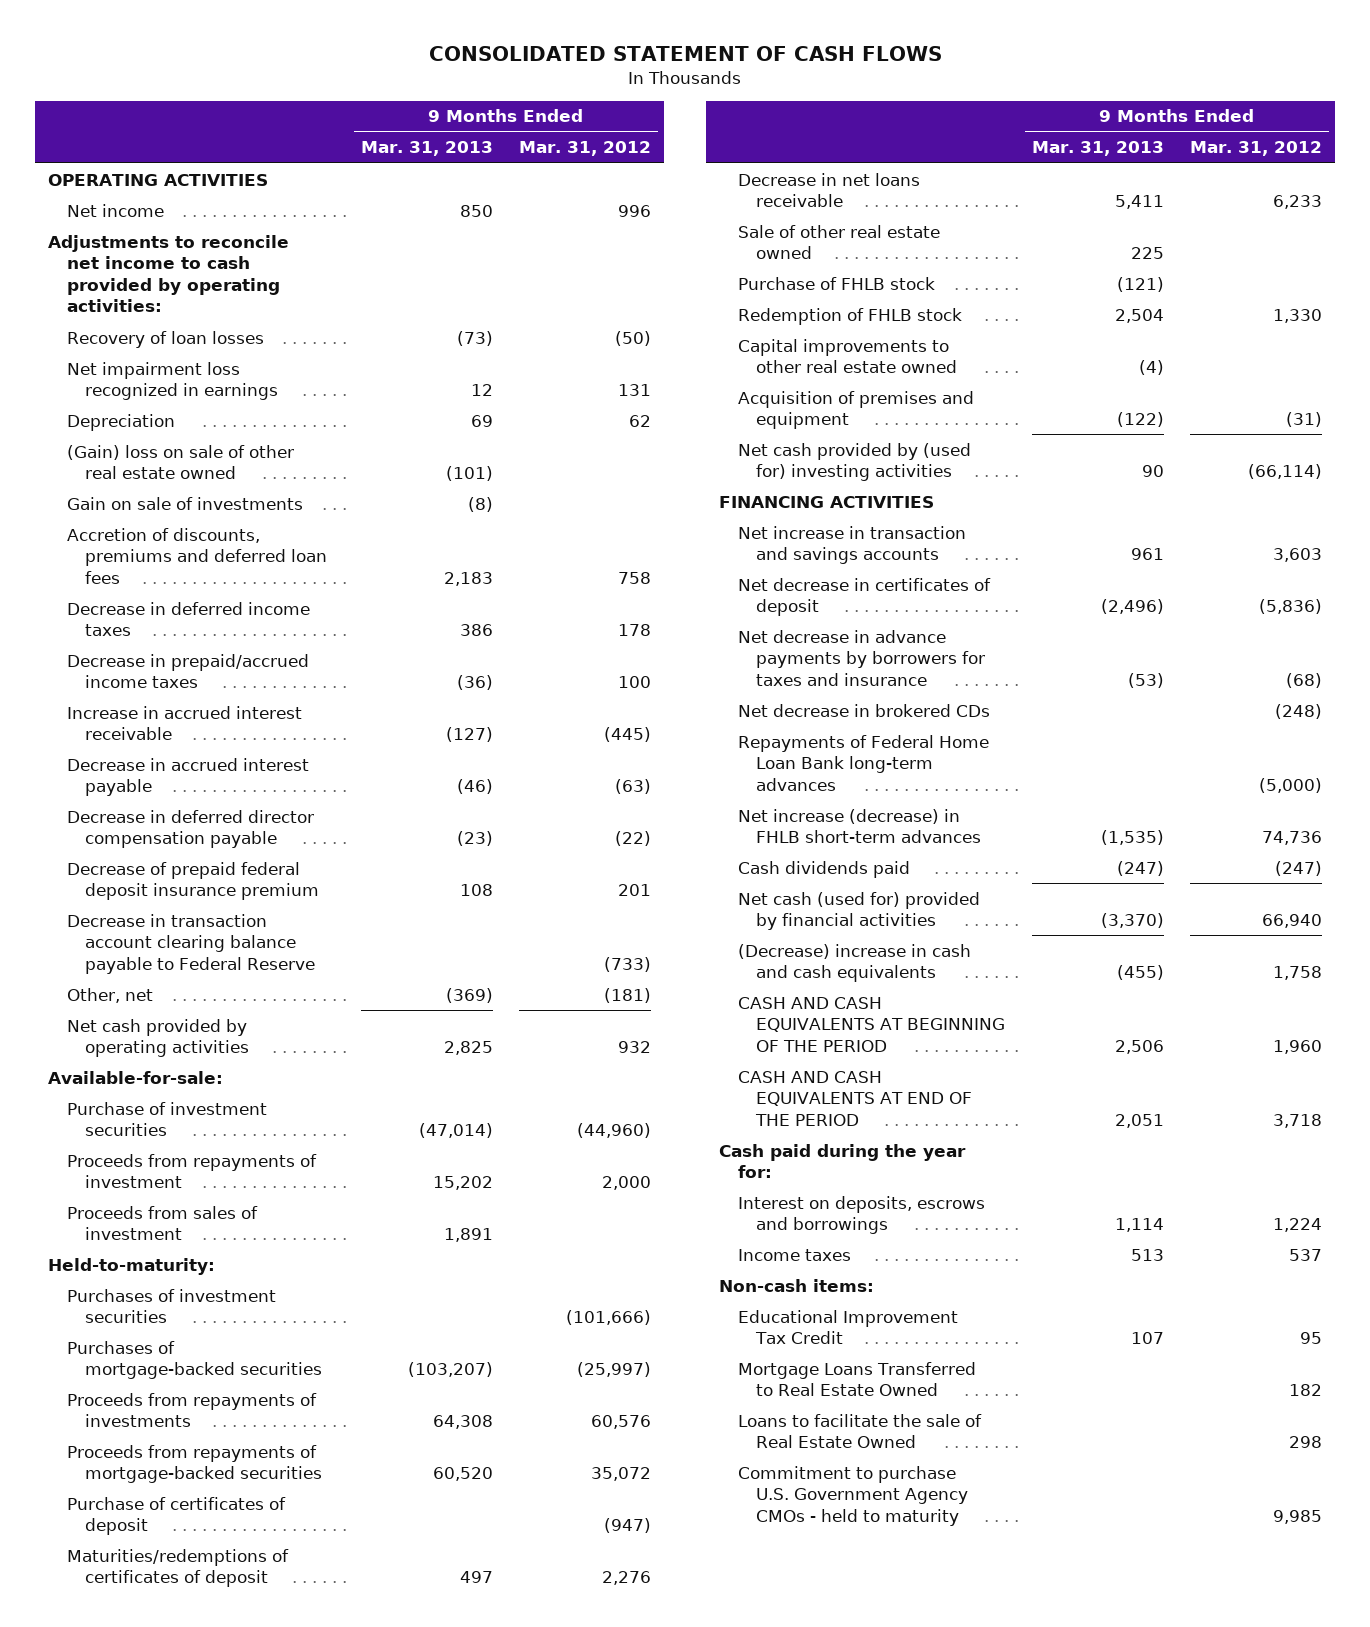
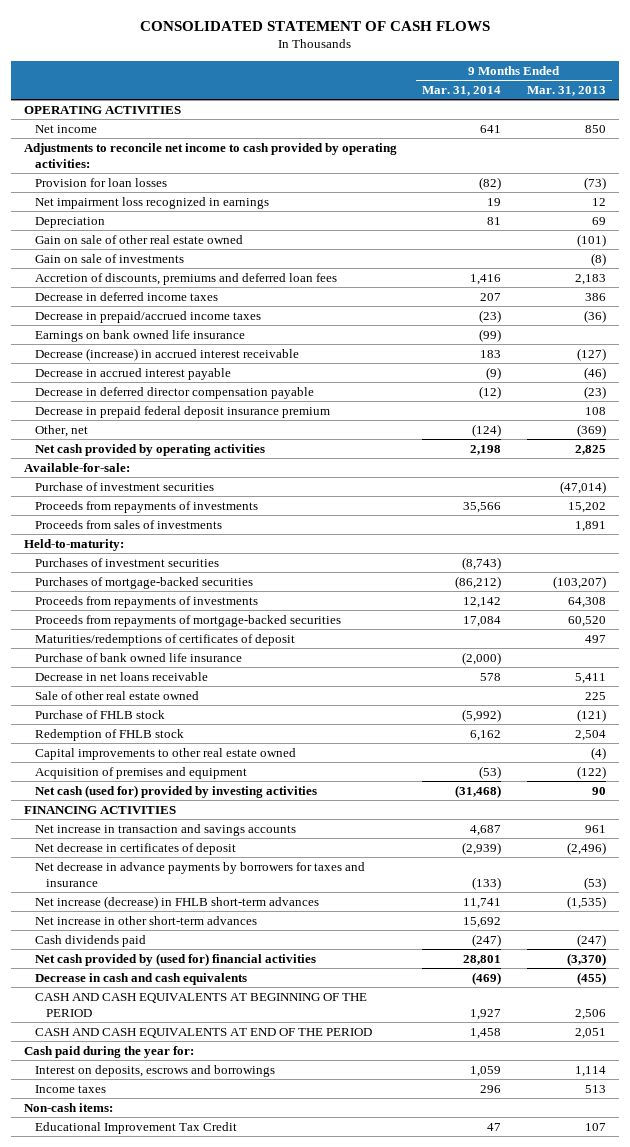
[518,141,651,157] Mar. 31, 2012 -> none
none -> [422,86,502,97] Mar. 31, 2014
[66,330,264,348] Recovery of loan losses -> [34,177,167,187] Provision for loan losses
[66,444,294,480] (Gain) loss on sale of other real estate owned -> [34,234,243,244] Gain on sale of other real estate owned
none -> [34,329,245,342] Earnings on bank owned life insurance
[66,705,302,741] Increase in accrued interest receivable -> [34,347,299,361] Decrease (increase) in accrued interest receivable
[66,913,316,974] Decrease in transaction account clearing balance payable to Federal Reserve -> none
[66,861,320,901] Decrease of prepaid federal deposit insurance premium -> [34,405,330,418] Decrease in prepaid federal deposit insurance premium
[66,1153,317,1189] Proceeds from repayments of investment -> [34,500,258,513] Proceeds from repayments of investments
[66,1205,258,1241] Proceeds from sales of investment -> [34,519,222,529] Proceeds from sales of investments
[66,1496,286,1536] Purchase of certificates of deposit -> none
none -> [34,652,242,662] Purchase of bank owned life insurance
[737,442,971,482] Net cash provided by (used for) investing activities -> [34,784,317,798] Net cash (used for) provided by investing activities
[737,703,990,717] Net decrease in brokered CDs -> none
[737,734,989,791] Repayments of Federal Home Loan Bank long-term advances -> none
none -> [34,915,257,925] Net increase in other short-term advances
[737,891,980,931] Net cash (used for) provided by financial activities -> [34,952,316,966] Net cash provided by (used for) financial activities
[737,943,971,983] (Decrease) increase in cash and cash equivalents -> [34,972,247,985] Decrease in cash and cash equivalents
[737,1361,976,1397] Mortgage Loans Transferred to Real Estate Owned -> none
[737,1413,982,1449] Loans to facilitate the sale of Real Estate Owned -> none
[737,1465,969,1526] Commitment to purchase U.S. Government Agency CMOs - held to maturity -> none

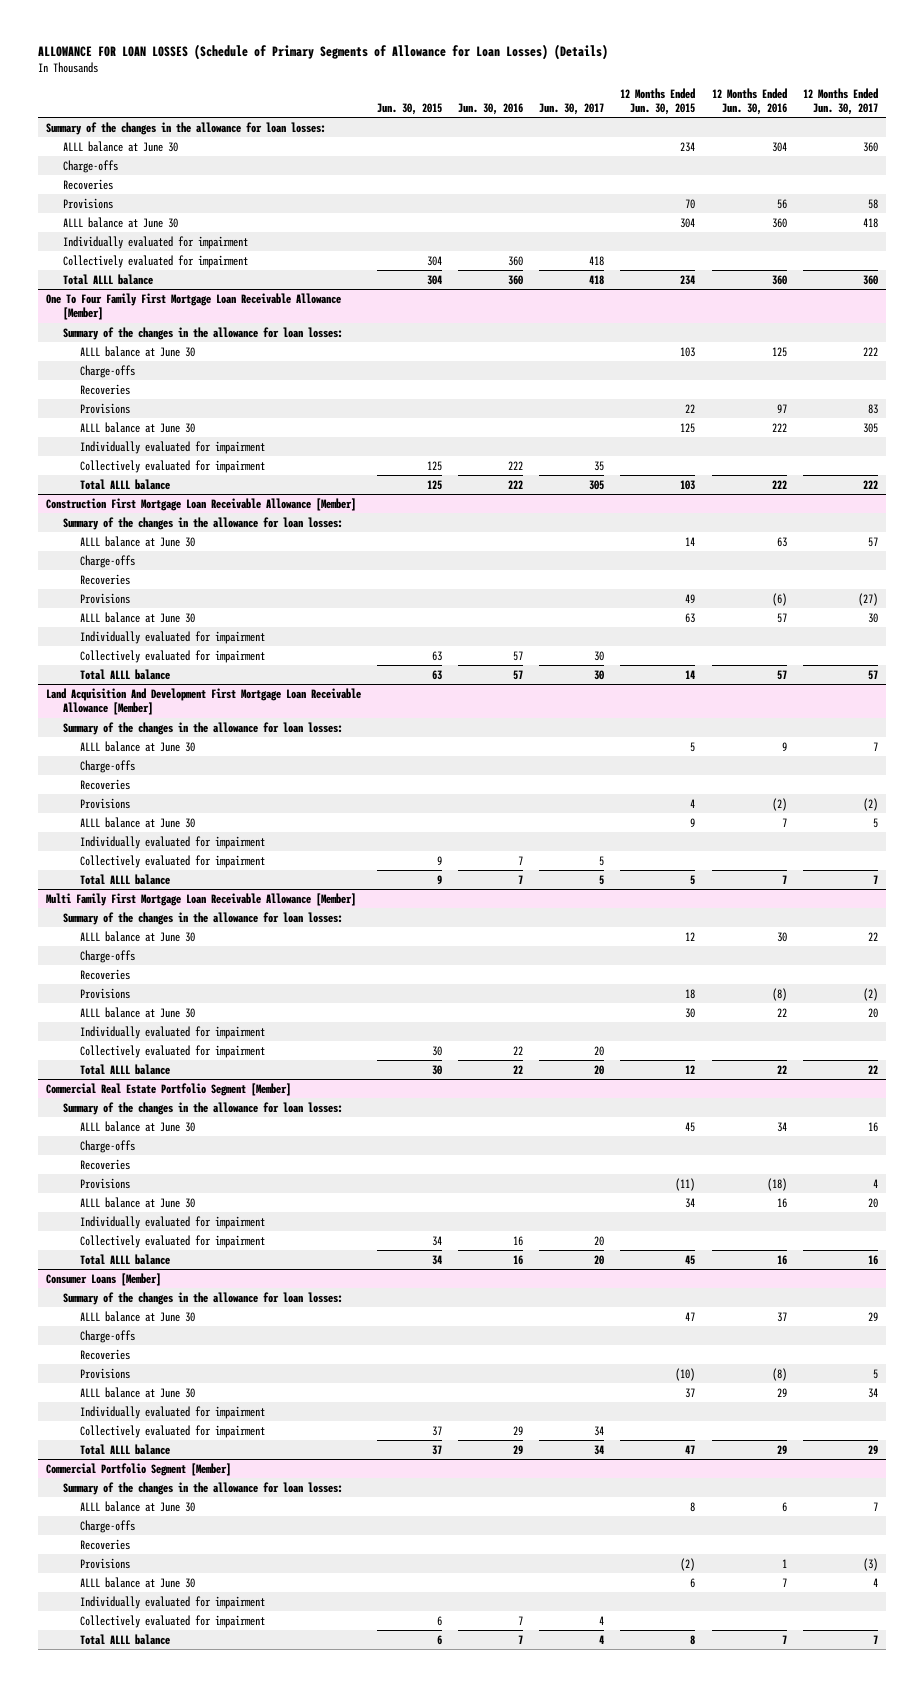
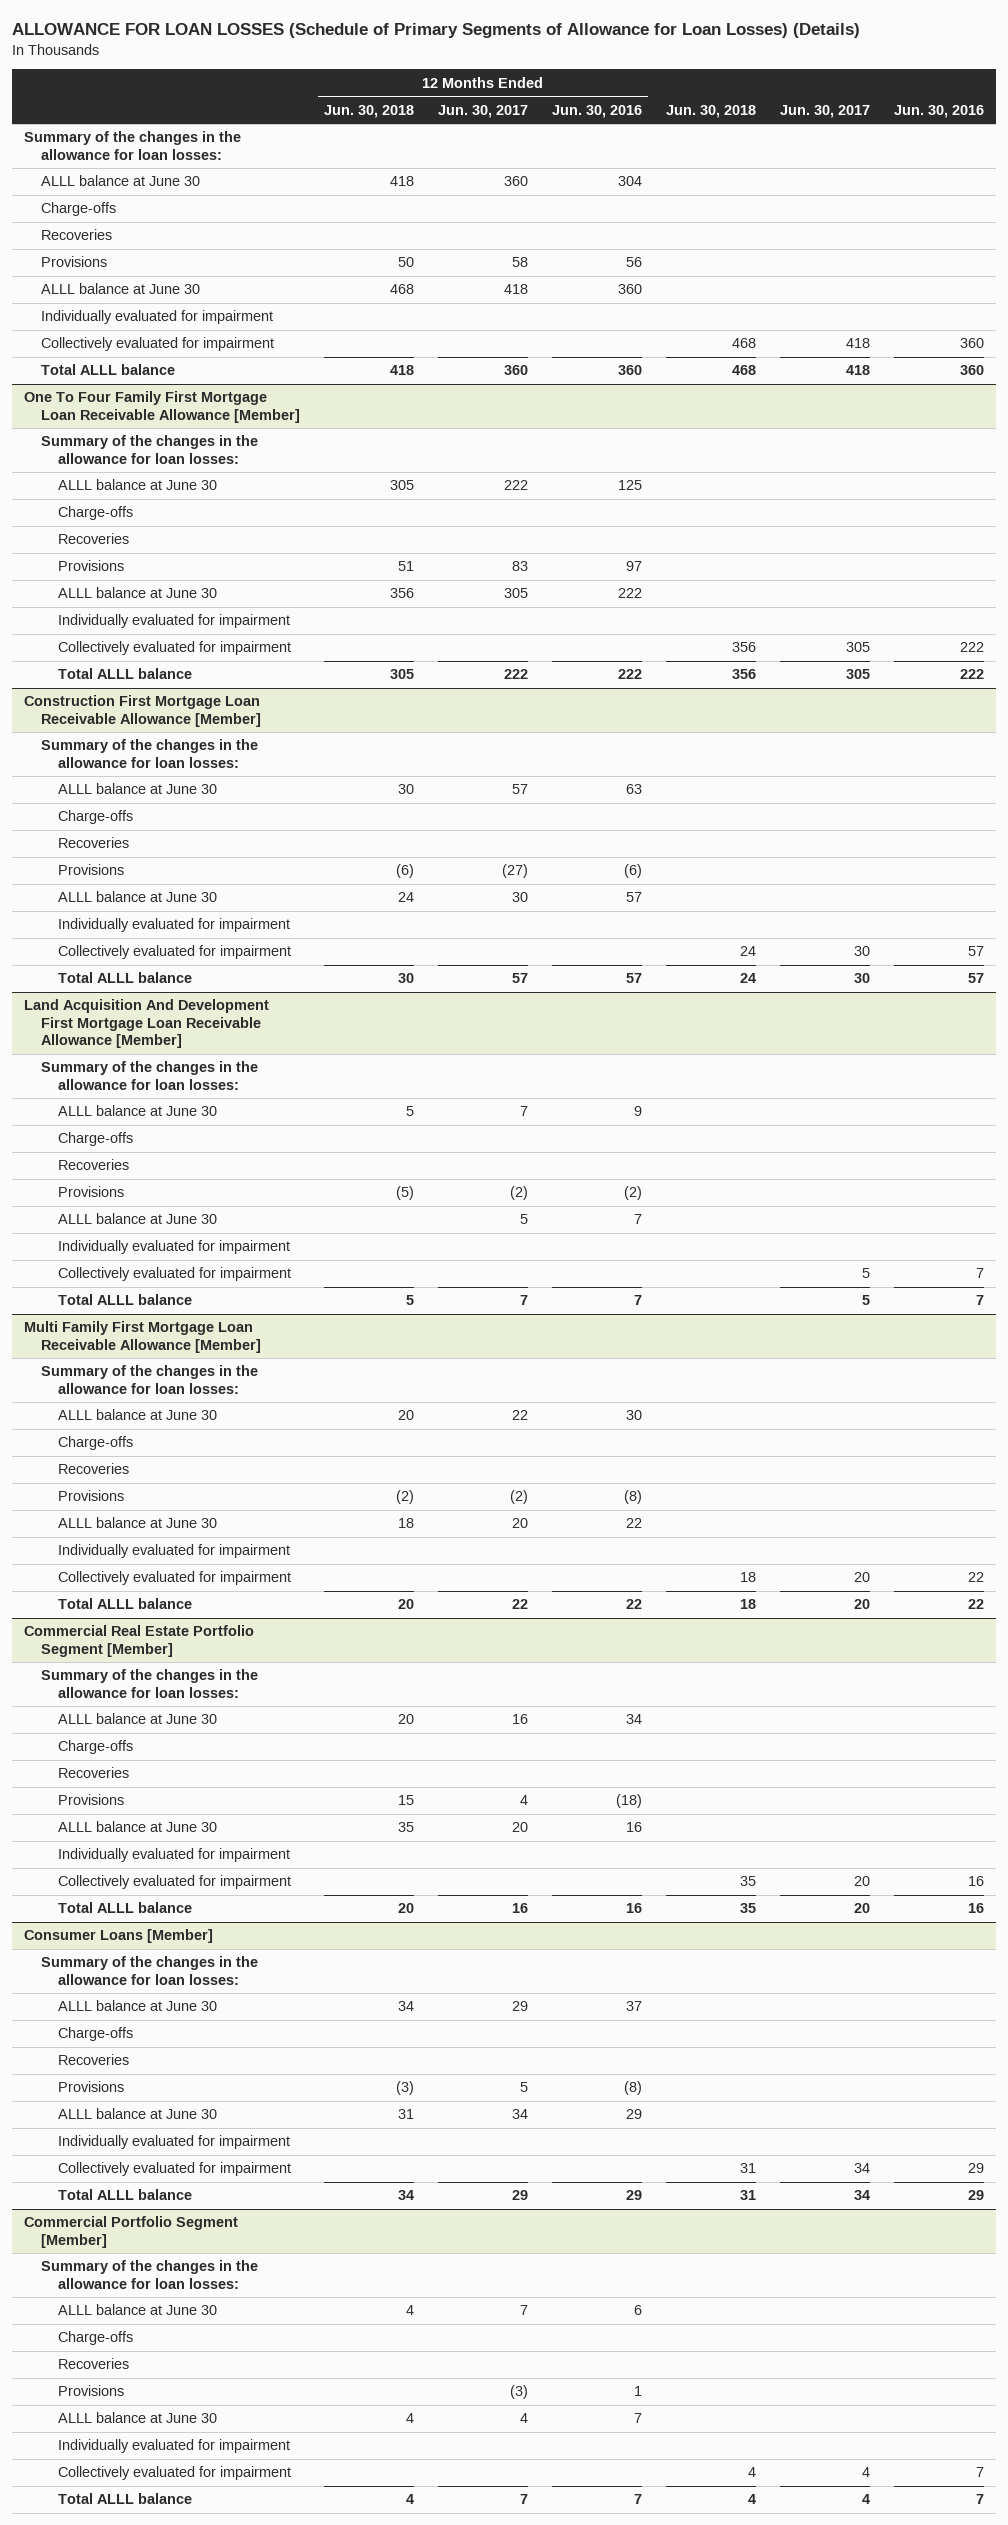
[376,103,442,116] Jun. 30, 2015 -> none
[620,87,696,116] 12 Months Ended Jun. 30, 2015 -> none
none -> [324,104,415,118] Jun. 30, 2018
none -> [666,104,757,118] Jun. 30, 2018
[594,460,605,471] 35 -> [846,642,871,653] 305

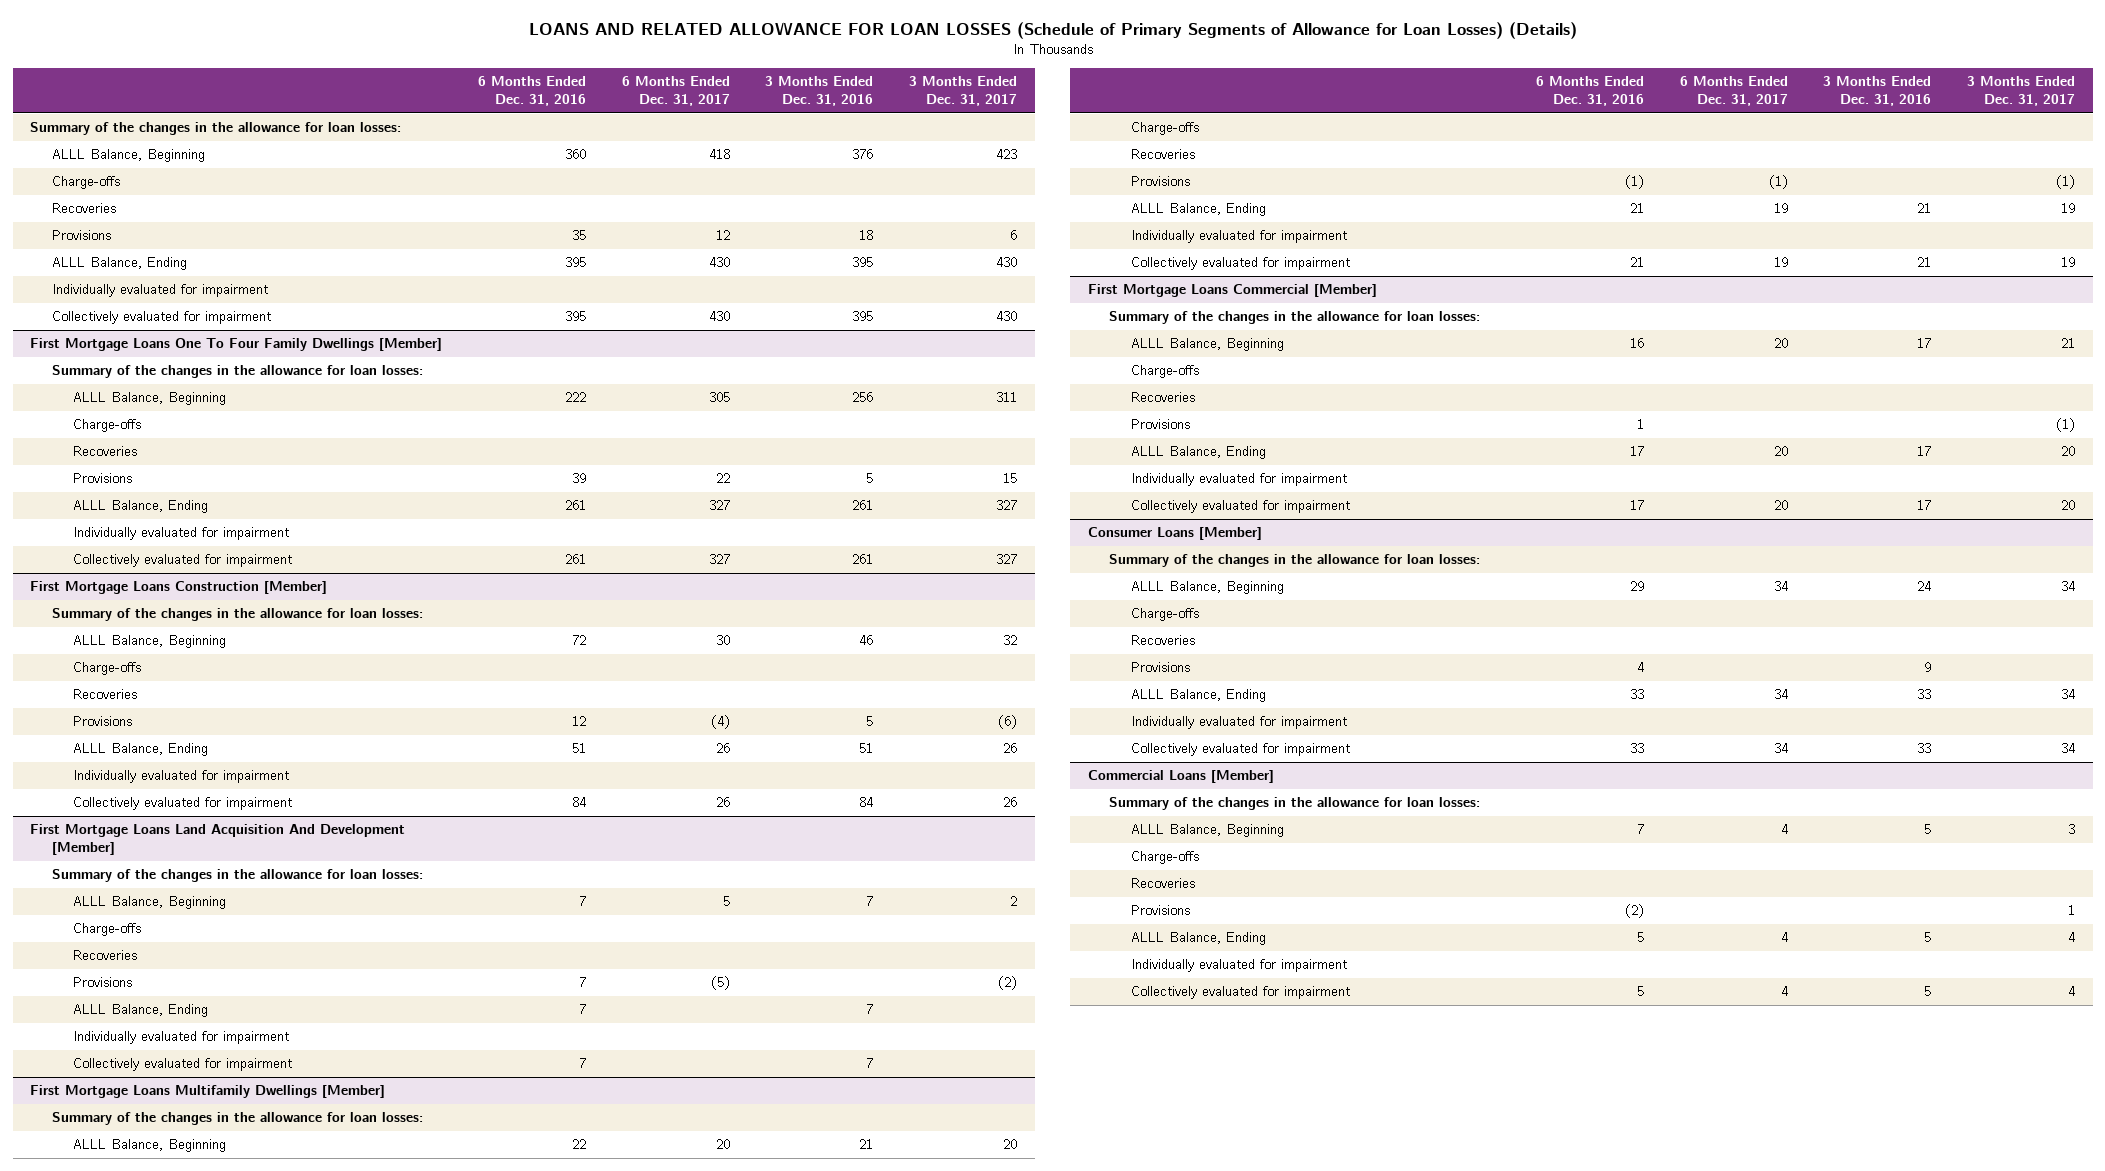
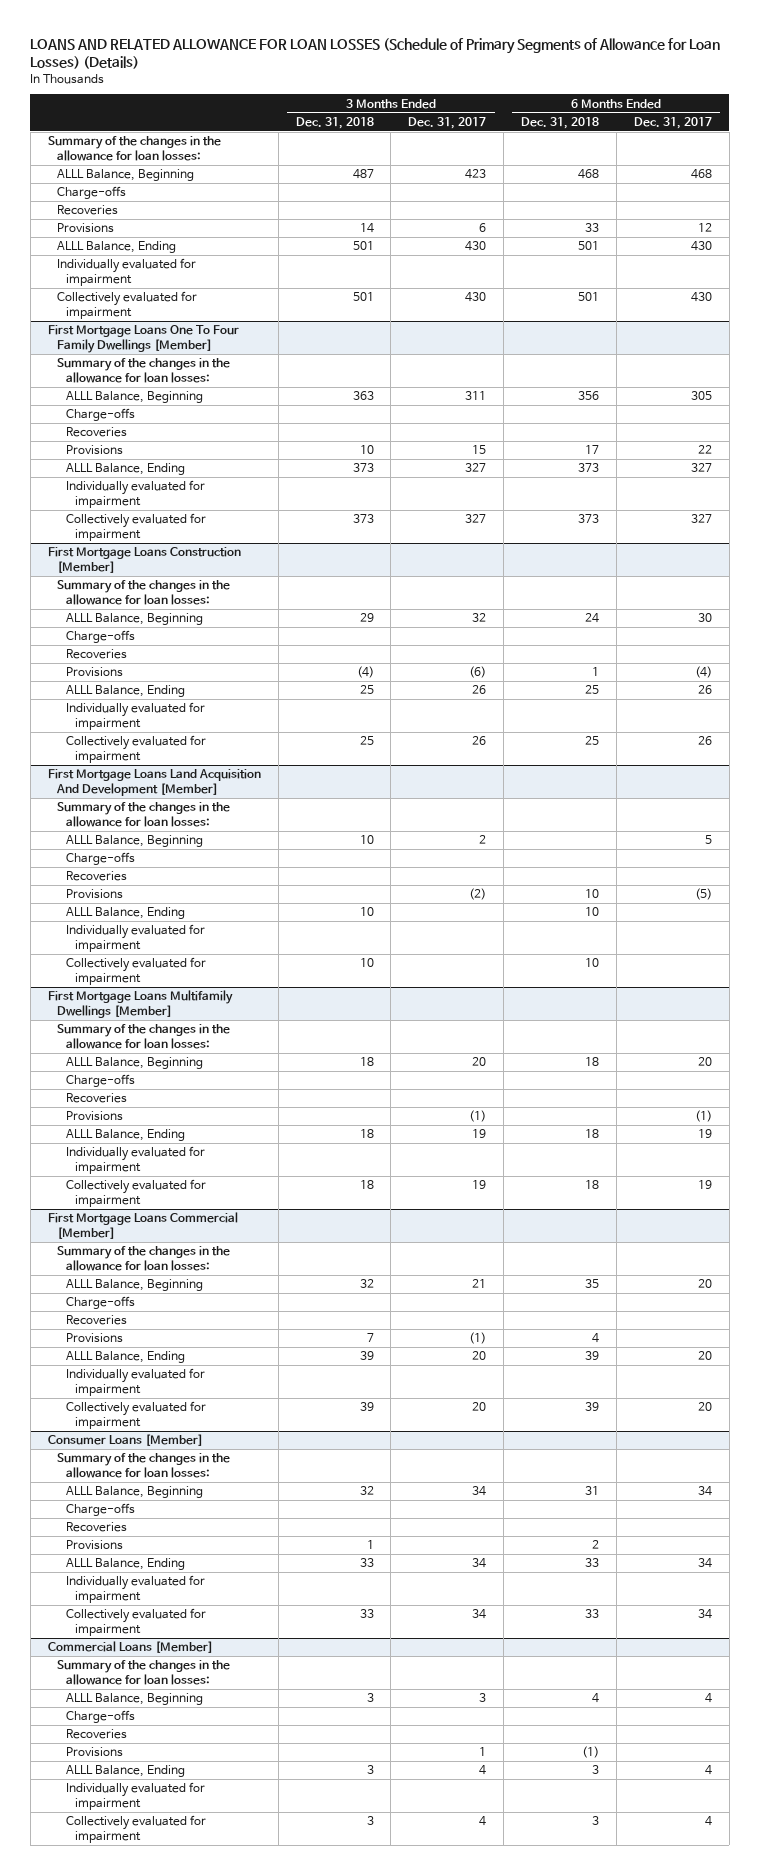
[478,76,587,107] 6 Months Ended Dec. 31, 2016 -> none
[765,76,874,107] 3 Months Ended Dec. 31, 2016 -> none
none -> [295,116,374,129] Dec. 31, 2018
none -> [521,116,600,129] Dec. 31, 2018
[708,149,730,160] 418 -> [690,169,712,180] 468

